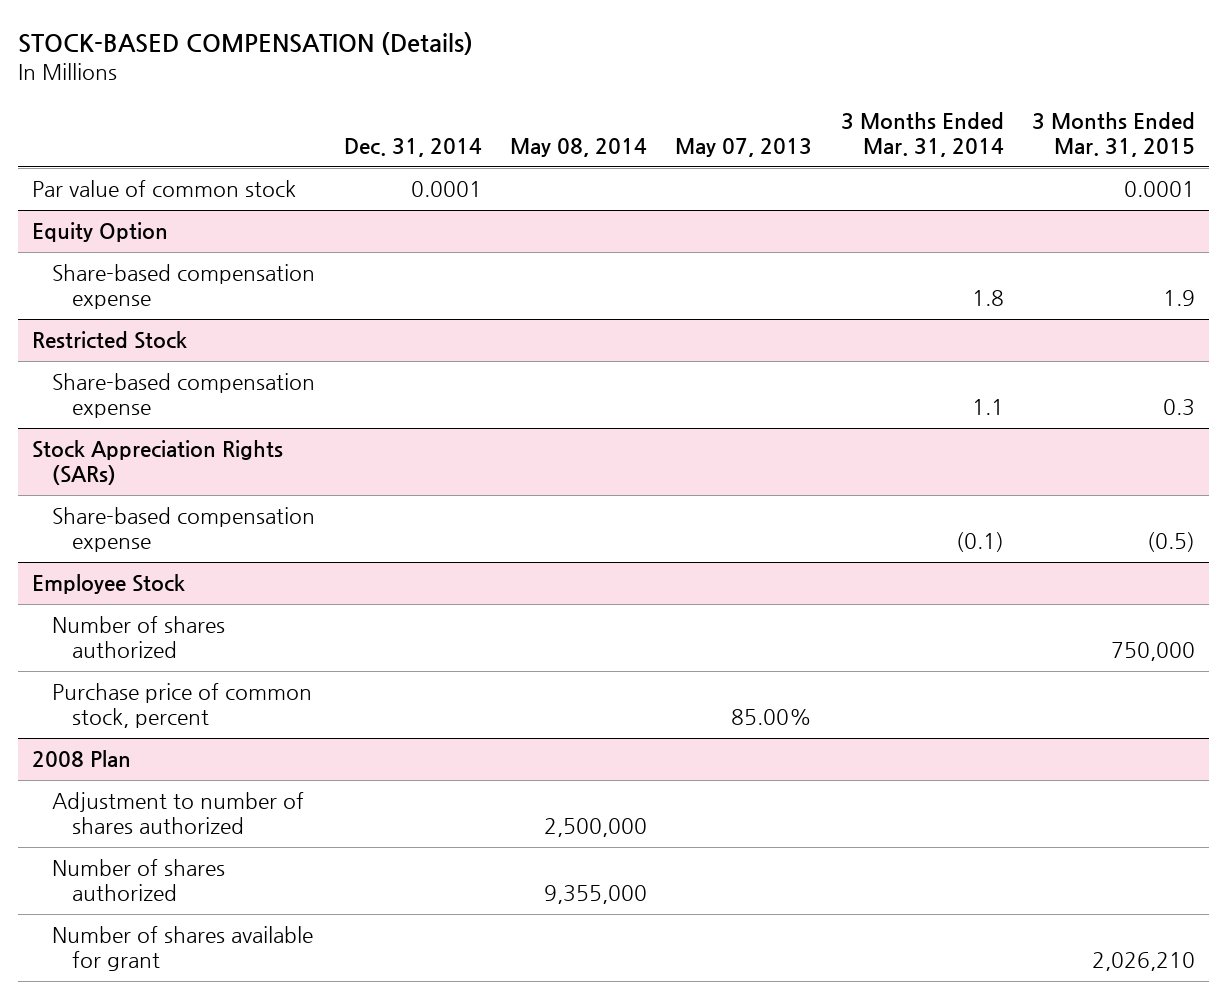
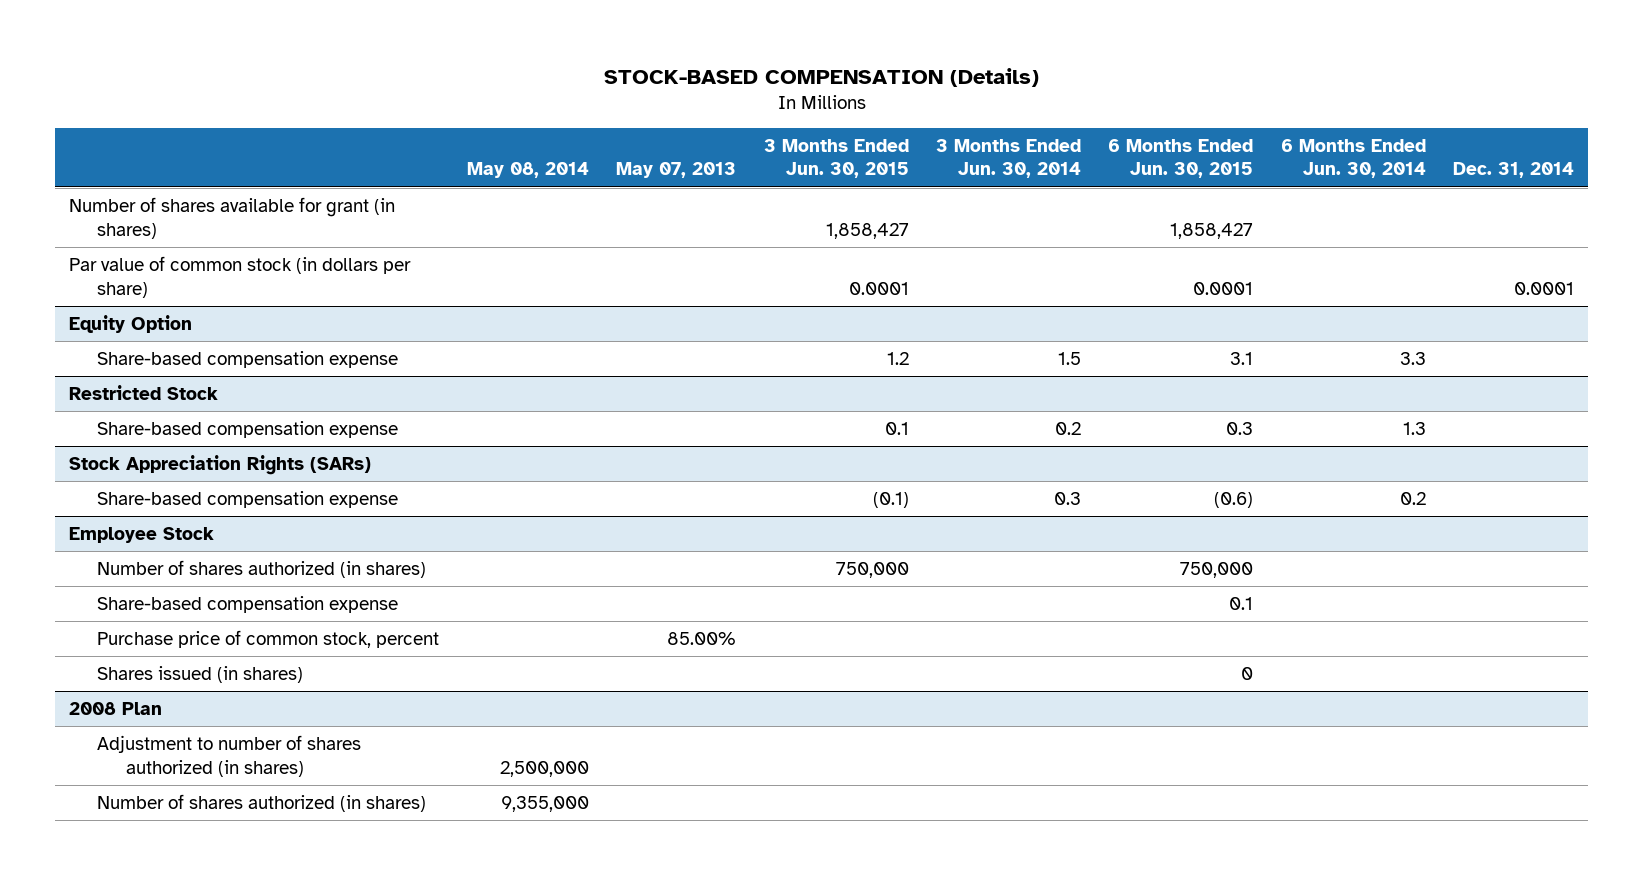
[840,112,1004,158] 3 Months Ended Mar. 31, 2014 -> none
[1032,112,1196,158] 3 Months Ended Mar. 31, 2015 -> none
none -> [763,138,909,179] 3 Months Ended Jun. 30, 2015
none -> [936,138,1082,179] 3 Months Ended Jun. 30, 2014
none -> [1108,138,1254,179] 6 Months Ended Jun. 30, 2015
none -> [1280,138,1426,179] 6 Months Ended Jun. 30, 2014
none -> [68,196,395,239] Number of shares available for grant (in shares)
[32,180,297,198] Par value of common stock -> [68,255,411,298] Par value of common stock (in dollars per share)
[52,616,226,659] Number of shares authorized -> [97,559,427,578] Number of shares authorized (in shares)
none -> [97,595,399,613] Share-based compensation expense
none -> [97,665,304,683] Shares issued (in shares)
[52,926,314,972] Number of shares available for grant -> none
[52,792,305,835] Adjustment to number of shares authorized -> [97,734,362,777] Adjustment to number of shares authorized (in shares)
[52,859,226,902] Number of shares authorized -> [97,793,427,812] Number of shares authorized (in shares)

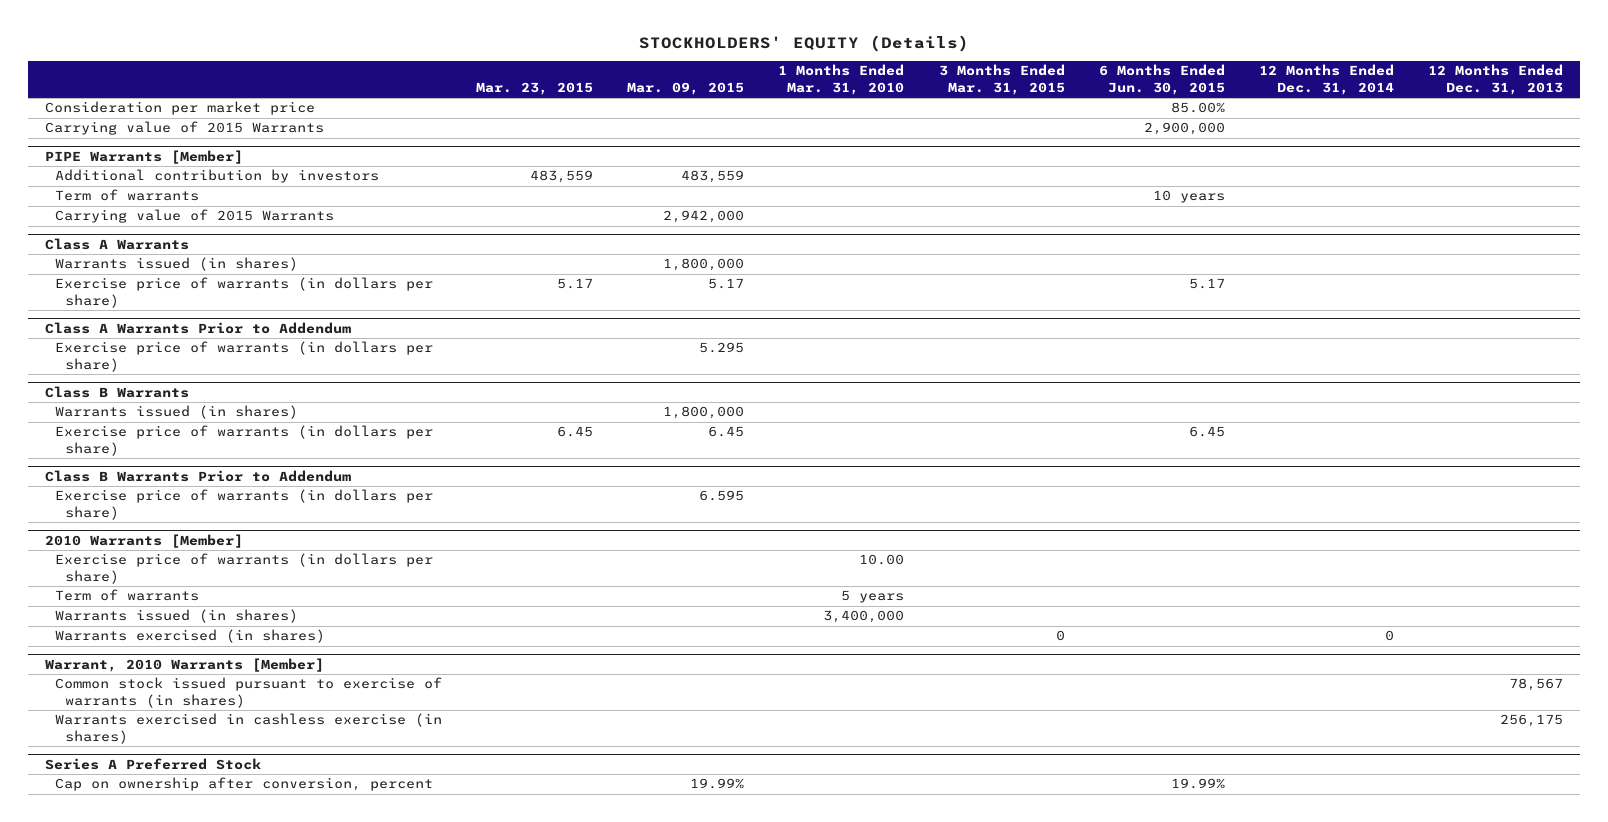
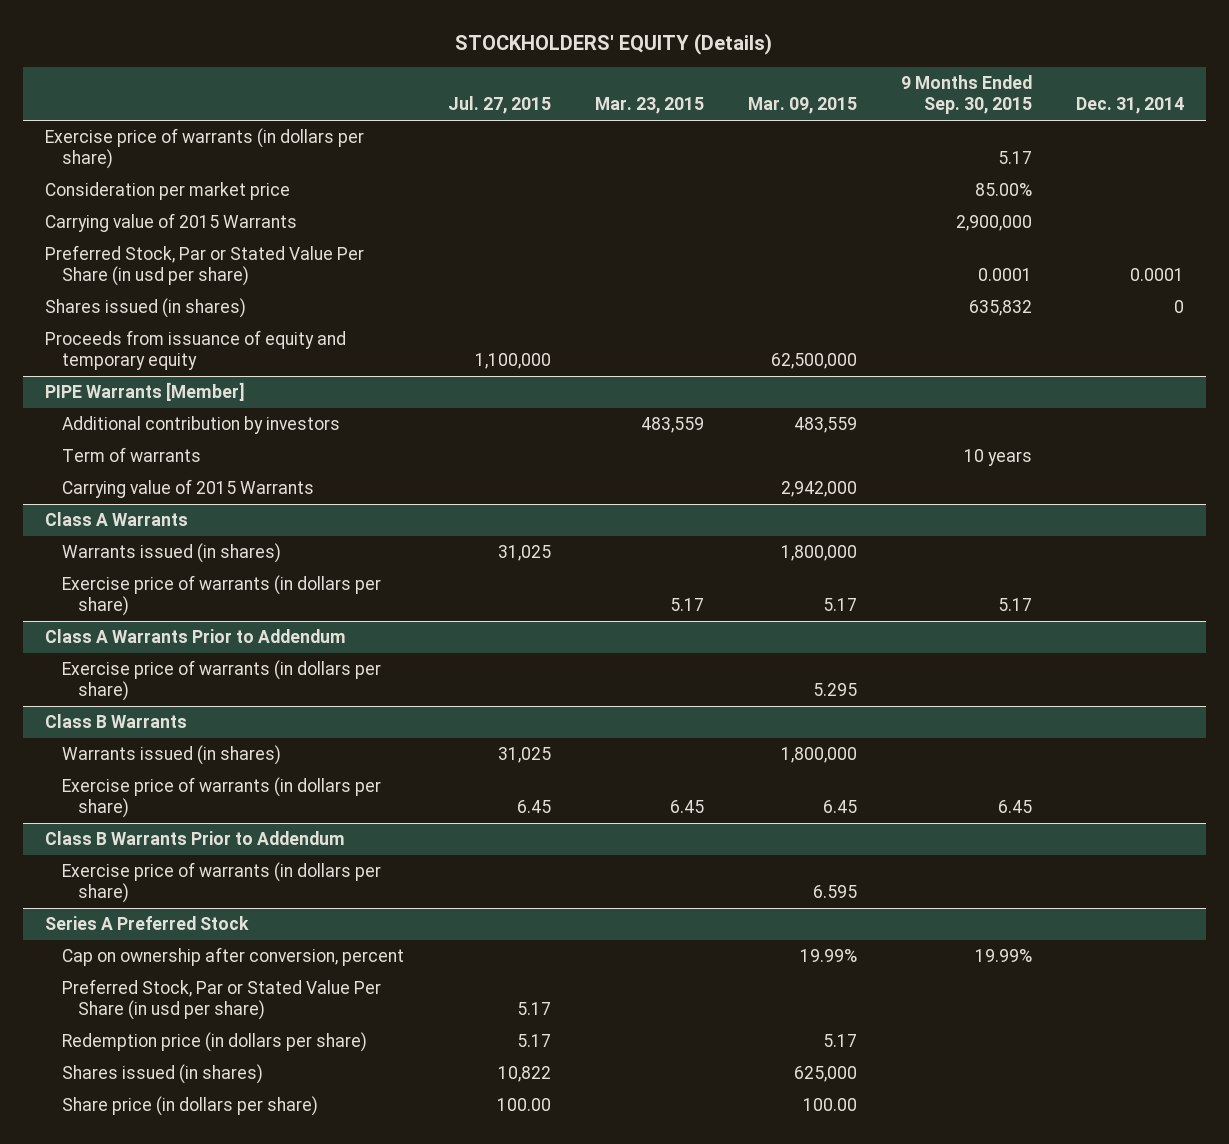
[778,64,905,95] 1 Months Ended Mar. 31, 2010 -> none
[938,64,1065,95] 3 Months Ended Mar. 31, 2015 -> none
[1098,64,1225,95] 6 Months Ended Jun. 30, 2015 -> none
[1259,64,1395,95] 12 Months Ended Dec. 31, 2014 -> none
[1428,64,1564,95] 12 Months Ended Dec. 31, 2013 -> none
none -> [447,96,551,115] Jul. 27, 2015
none -> [901,75,1033,115] 9 Months Ended Sep. 30, 2015
none -> [1076,97,1185,115] Dec. 31, 2014
none -> [44,128,364,170] Exercise price of warrants (in dollars per share)
none -> [44,245,364,287] Preferred Stock, Par or Stated Value Per Share (in usd per share)
none -> [44,298,246,319] Shares issued (in shares)
none -> [44,330,346,371] Proceeds from issuance of equity and temporary equity
[45,533,244,548] 2010 Warrants [Member] -> none
[54,553,433,584] Exercise price of warrants (in dollars per share) -> none
[54,589,199,602] Term of warrants -> none
[54,609,298,624] Warrants issued (in shares) -> none
[54,629,325,644] Warrants exercised (in shares) -> none
[45,657,325,672] Warrant, 2010 Warrants [Member] -> none
[54,677,442,708] Common stock issued pursuant to exercise of warrants (in shares) -> none
[54,713,442,744] Warrants exercised in cashless exercise (in shares) -> none
none -> [61,979,381,1021] Preferred Stock, Par or Stated Value Per Share (in usd per share)
none -> [61,1032,367,1053] Redemption price (in dollars per share)
none -> [61,1064,263,1085] Shares issued (in shares)
none -> [61,1096,318,1117] Share price (in dollars per share)

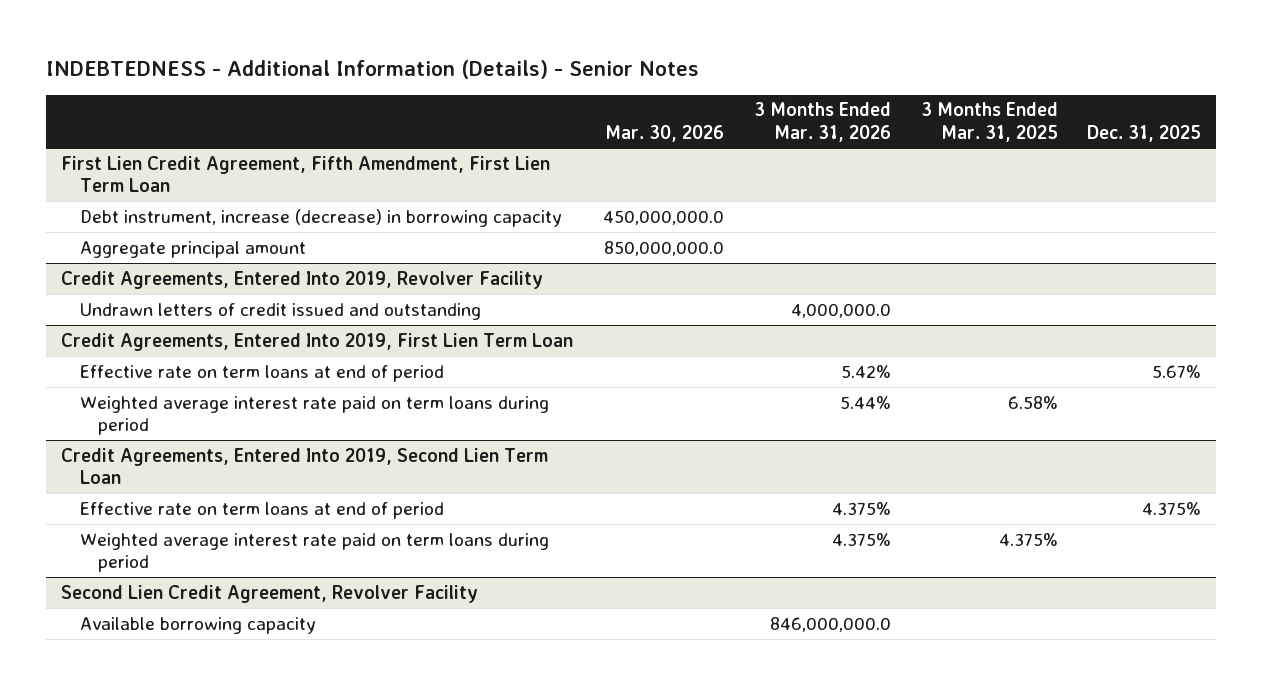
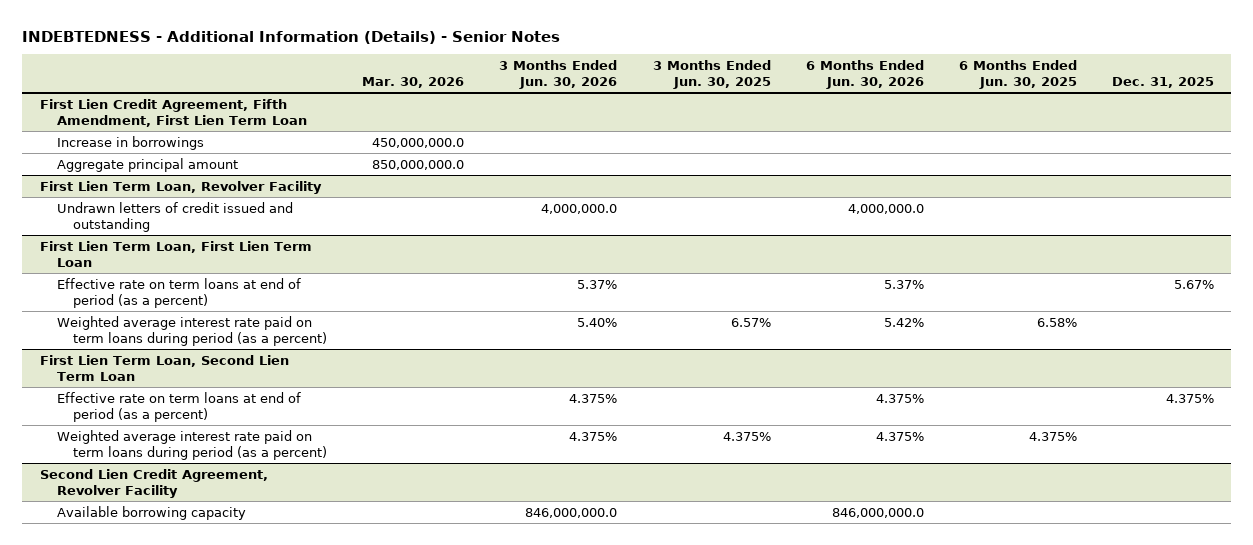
[753,102,891,142] 3 Months Ended Mar. 31, 2026 -> none
[920,102,1058,142] 3 Months Ended Mar. 31, 2025 -> none
none -> [499,60,618,89] 3 Months Ended Jun. 30, 2026
none -> [652,60,771,89] 3 Months Ended Jun. 30, 2025
none -> [805,60,924,89] 6 Months Ended Jun. 30, 2026
none -> [958,60,1077,89] 6 Months Ended Jun. 30, 2025
[79,208,562,227] Debt instrument, increase (decrease) in borrowing capacity -> [56,135,204,150] Increase in borrowings
[60,270,543,289] Credit Agreements, Entered Into 2019, Revolver Facility -> none
[79,302,481,320] Undrawn letters of credit issued and outstanding -> none
[60,447,548,484] Credit Agreements, Entered Into 2019, Second Lien Term Loan -> none
[79,501,444,519] Effective rate on term loans at end of period -> none
[79,532,549,572] Weighted average interest rate paid on term loans during period -> none
none -> [39,180,322,194] First Lien Term Loan, Revolver Facility
none -> [56,201,293,232] Undrawn letters of credit issued and outstanding
[60,332,573,351] Credit Agreements, Entered Into 2019, First Lien Term Loan -> [39,240,312,267] First Lien Term Loan, First Lien Term Loan
[79,364,444,382] Effective rate on term loans at end of period -> [56,277,301,308] Effective rate on term loans at end of period (as a percent)
[79,395,549,435] Weighted average interest rate paid on term loans during period -> [56,315,328,346] Weighted average interest rate paid on term loans during period (as a percent)
none -> [39,354,289,381] First Lien Term Loan, Second Lien Term Loan
none -> [56,391,301,422] Effective rate on term loans at end of period (as a percent)
none -> [56,429,328,460] Weighted average interest rate paid on term loans during period (as a percent)

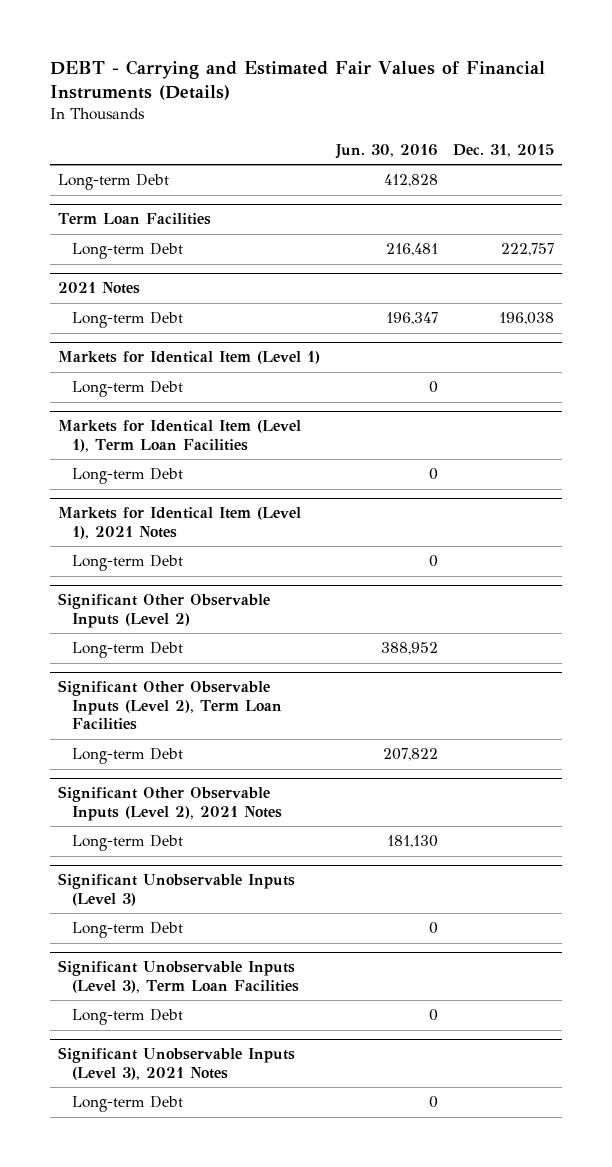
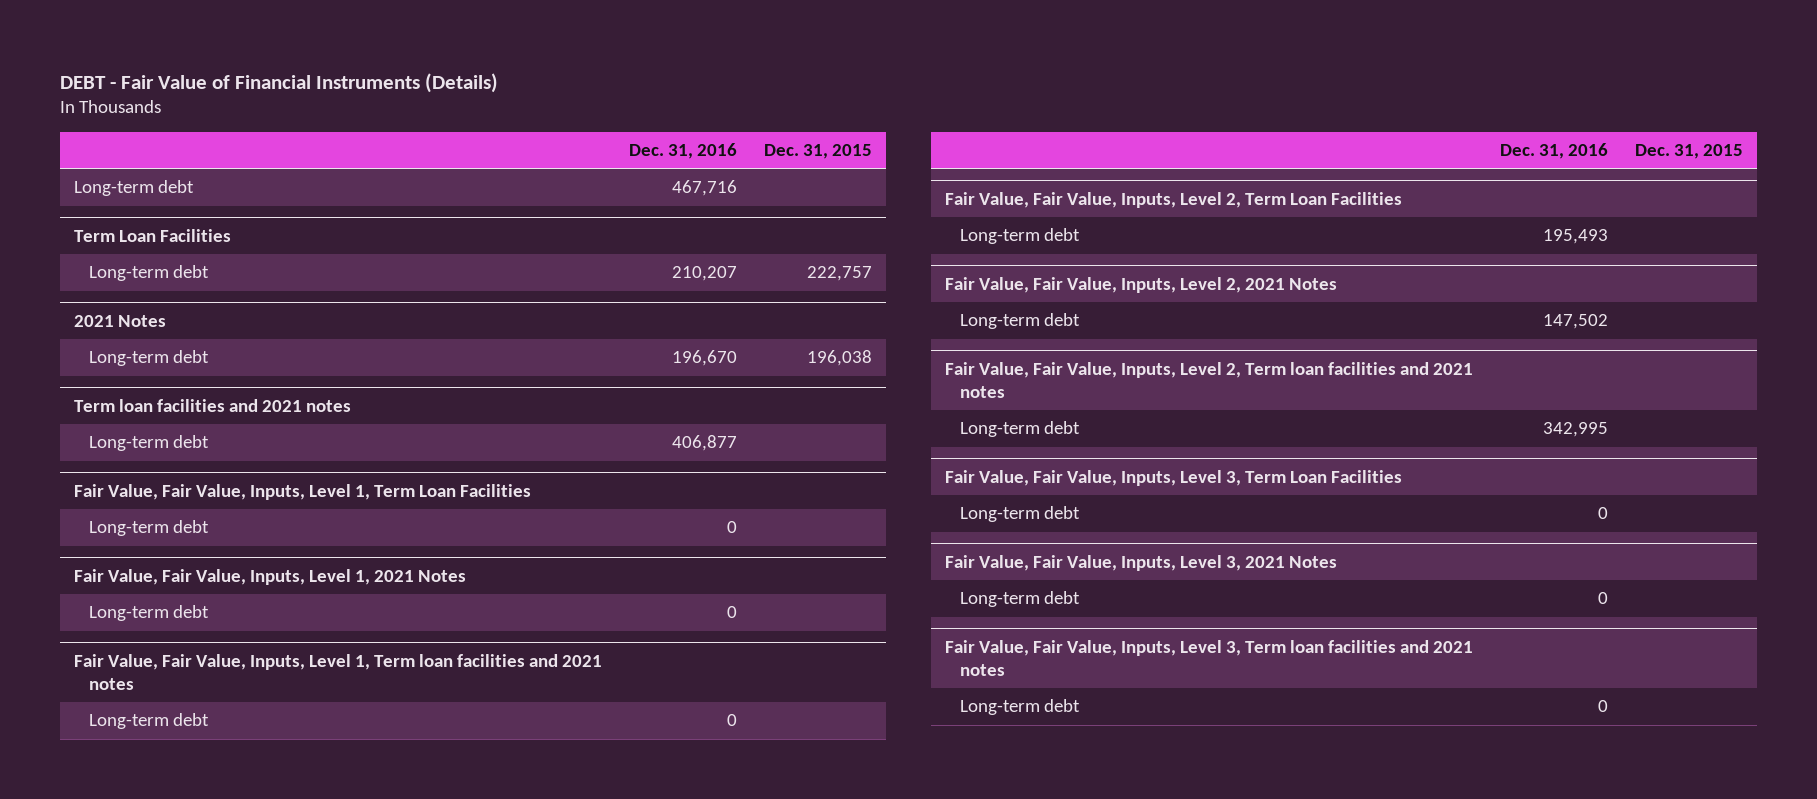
[50,60,546,101] DEBT - Carrying and Estimated Fair Values of Financial Instruments (Details) -> [60,72,499,93] DEBT - Fair Value of Financial Instruments (Details)
[334,143,438,159] Jun. 30, 2016 -> none
none -> [628,143,737,160] Dec. 31, 2016
[58,174,170,191] Long-term Debt -> [73,180,194,197] Long-term debt
[72,243,184,260] Long-term Debt -> [88,265,209,282] Long-term debt
[58,351,321,365] Markets for Identical Item (Level 1) -> none
[72,381,184,398] Long-term Debt -> none
[58,420,302,452] Markets for Identical Item (Level 1), Term Loan Facilities -> none
[72,468,184,485] Long-term Debt -> none
[58,507,302,539] Markets for Identical Item (Level 1), 2021 Notes -> none
[72,555,184,572] Long-term Debt -> none
[58,593,271,628] Significant Other Observable Inputs (Level 2) -> none
[72,642,184,659] Long-term Debt -> none
[58,873,296,906] Significant Unobservable Inputs (Level 3) -> none
[72,922,184,939] Long-term Debt -> none
[72,312,184,329] Long-term Debt -> [88,350,209,367] Long-term debt
none -> [73,398,351,412] Term loan facilities and 2021 notes
none -> [88,435,209,452] Long-term debt
none -> [73,483,531,500] Fair Value, Fair Value, Inputs, Level 1, Term Loan Facilities
none -> [88,520,209,537] Long-term debt
none -> [73,568,466,585] Fair Value, Fair Value, Inputs, Level 1, 2021 Notes
none -> [88,605,209,622] Long-term debt
none -> [73,653,602,691] Fair Value, Fair Value, Inputs, Level 1, Term loan facilities and 2021 notes
none -> [88,713,209,730] Long-term debt
[58,680,283,731] Significant Other Observable Inputs (Level 2), Term Loan Facilities -> [944,191,1402,208] Fair Value, Fair Value, Inputs, Level 2, Term Loan Facilities
[72,748,184,765] Long-term Debt -> [959,228,1080,245] Long-term debt
[58,786,283,821] Significant Other Observable Inputs (Level 2), 2021 Notes -> [944,276,1337,293] Fair Value, Fair Value, Inputs, Level 2, 2021 Notes
[72,835,184,852] Long-term Debt -> [959,313,1080,330] Long-term debt
none -> [944,361,1473,399] Fair Value, Fair Value, Inputs, Level 2, Term loan facilities and 2021 notes
none -> [959,421,1080,438] Long-term debt
[58,960,300,993] Significant Unobservable Inputs (Level 3), Term Loan Facilities -> [944,469,1402,486] Fair Value, Fair Value, Inputs, Level 3, Term Loan Facilities
[72,1009,184,1026] Long-term Debt -> [959,506,1080,523] Long-term debt
[58,1047,296,1080] Significant Unobservable Inputs (Level 3), 2021 Notes -> [944,554,1337,571] Fair Value, Fair Value, Inputs, Level 3, 2021 Notes
[72,1096,184,1113] Long-term Debt -> [959,591,1080,608] Long-term debt
none -> [944,639,1473,677] Fair Value, Fair Value, Inputs, Level 3, Term loan facilities and 2021 notes
none -> [959,699,1080,716] Long-term debt

